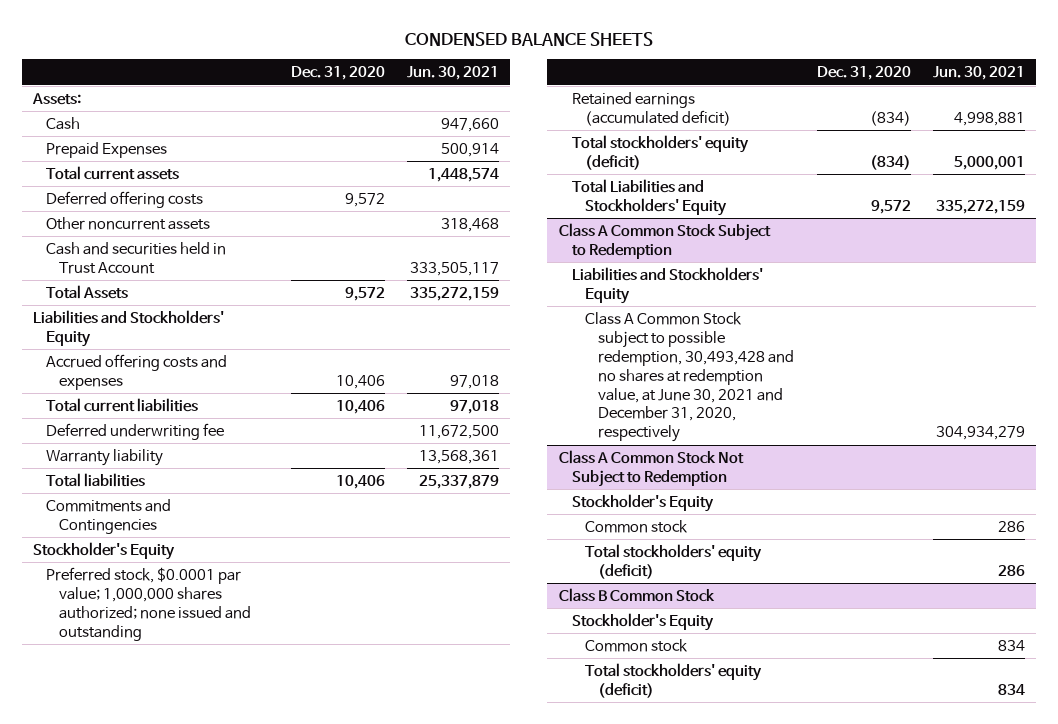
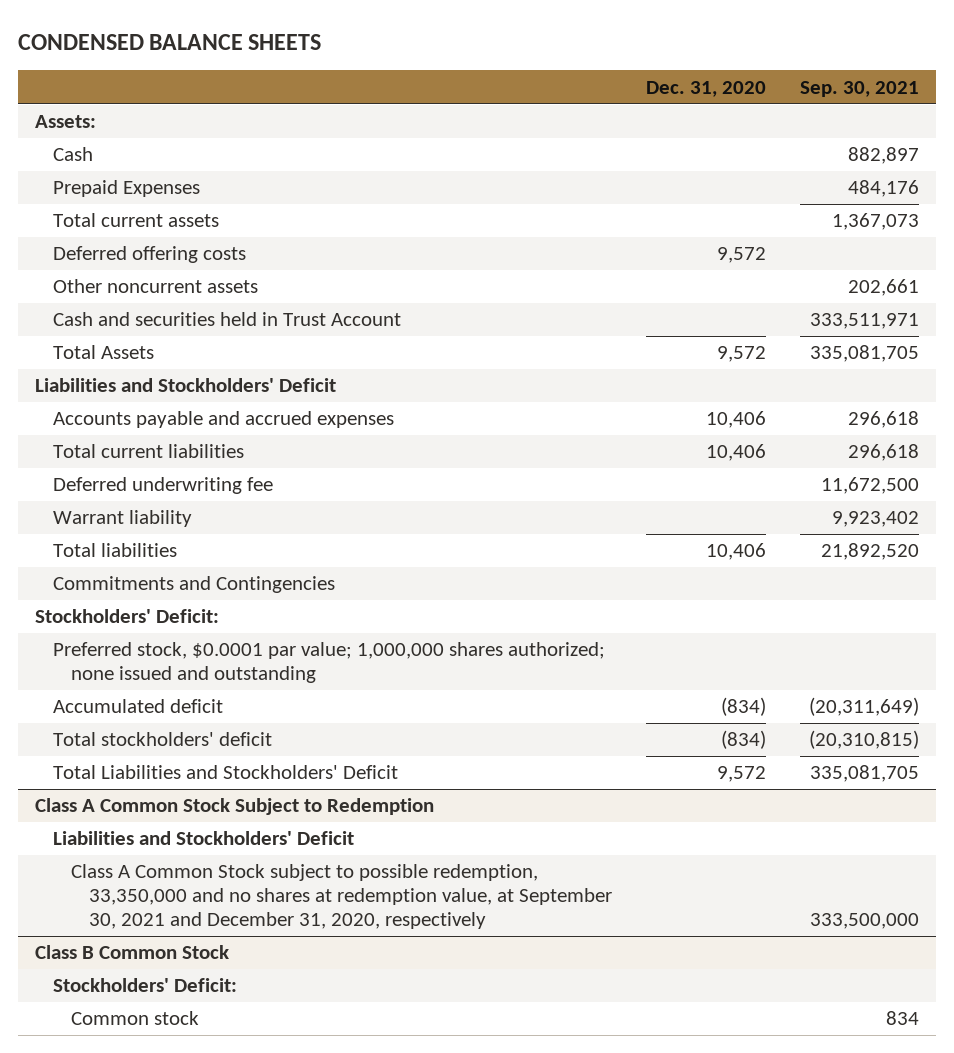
[407,66,500,81] Jun. 30, 2021 -> none
none -> [799,80,919,97] Sep. 30, 2021
[32,309,224,347] Liabilities and Stockholders' Equity -> [35,378,337,393] Liabilities and Stockholders' Deficit
[45,353,227,390] Accrued offering costs and expenses -> [53,411,395,429] Accounts payable and accrued expenses
[45,448,163,466] Warranty liability -> [53,510,193,528] Warrant liability
[32,541,175,560] Stockholder's Equity -> [35,609,220,624] Stockholders' Deficit:
[571,91,731,126] Retained earnings (accumulated deficit) -> [53,699,224,714] Accumulated deficit
[571,134,749,170] Total stockholders' equity (deficit) -> [53,732,273,747] Total stockholders' deficit
[571,178,727,216] Total Liabilities and Stockholders' Equity -> [53,765,399,780] Total Liabilities and Stockholders' Deficit
[558,449,744,487] Class A Common Stock Not Subject to Redemption -> none
[571,493,714,512] Stockholder's Equity -> none
[584,519,688,533] Common stock -> none
[584,543,762,579] Total stockholders' equity (deficit) -> none
[571,266,763,304] Liabilities and Stockholders' Equity -> [53,831,355,846] Liabilities and Stockholders' Deficit
[584,311,795,443] Class A Common Stock subject to possible redemption, 30,493,428 and no shares at redemption value, at June 30, 2021 and December 31, 2020, respectively -> [70,864,612,930] Class A Common Stock subject to possible redemption, 33,350,000 and no shares at redemption value, at September 30, 2021 and December 31, 2020, respectively
[571,612,714,631] Stockholder's Equity -> [53,978,238,993] Stockholders' Deficit:
[584,662,762,698] Total stockholders' equity (deficit) -> none

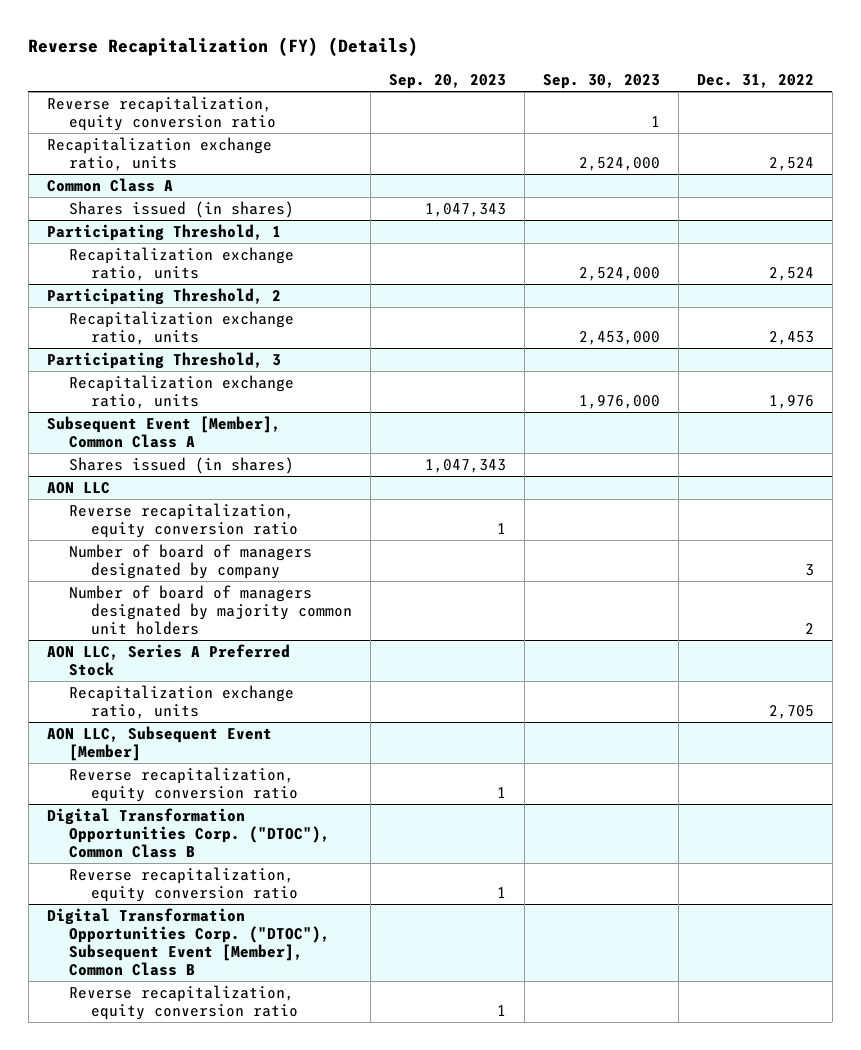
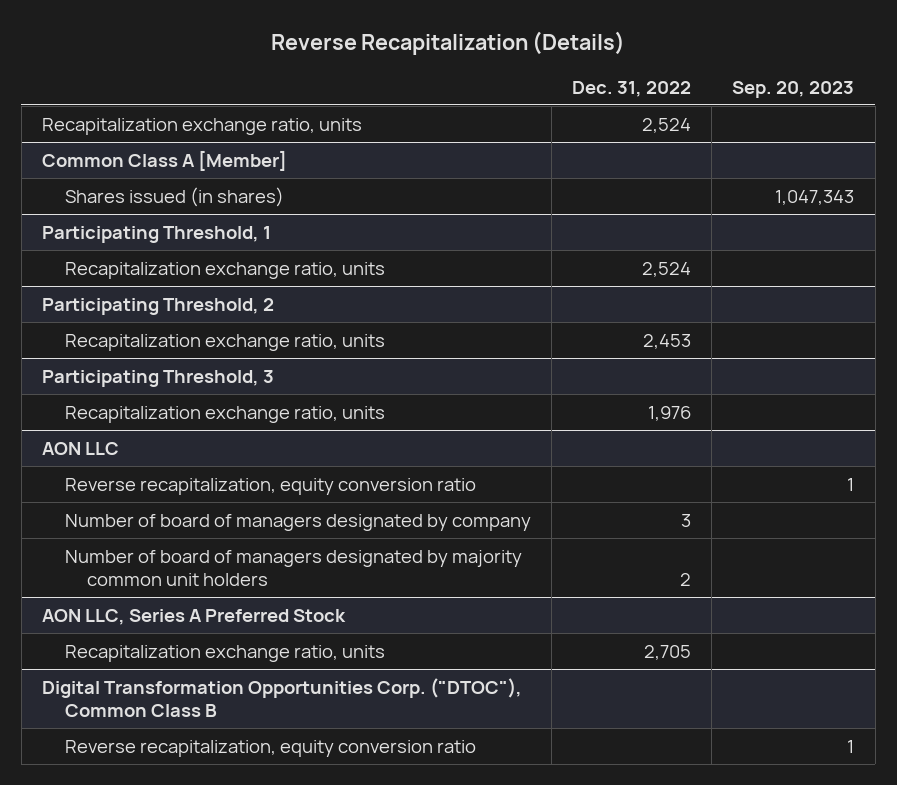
[28,37,419,57] Reverse Recapitalization (FY) (Details) -> [271,31,626,56] Reverse Recapitalization (Details)
[542,73,660,89] Sep. 30, 2023 -> none
[46,96,276,132] Reverse recapitalization, equity conversion ratio -> none
[46,178,173,193] Common Class A -> [42,149,288,171] Common Class A [Member]
[46,416,281,449] Subsequent Event [Member], Common Class A -> none
[68,457,294,475] Shares issued (in shares) -> none
[46,726,272,762] AON LLC, Subsequent Event [Member] -> none
[68,767,298,803] Reverse recapitalization, equity conversion ratio -> none
[46,908,330,977] Digital Transformation Opportunities Corp. ("DTOC"), Subsequent Event [Member], Common Class B -> none
[68,985,298,1021] Reverse recapitalization, equity conversion ratio -> none

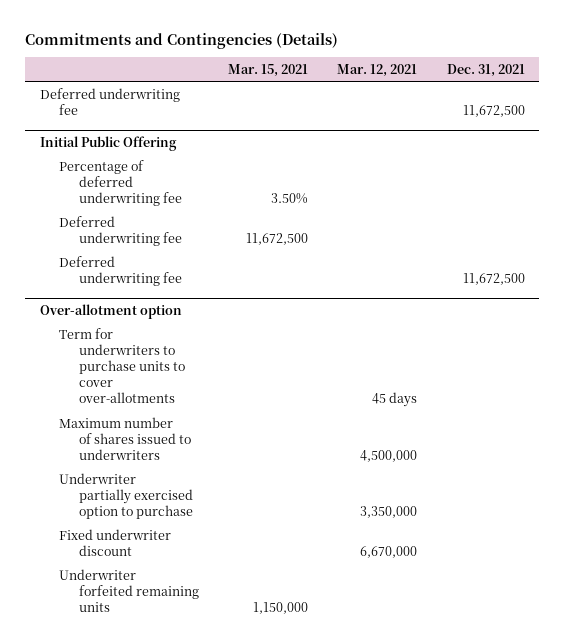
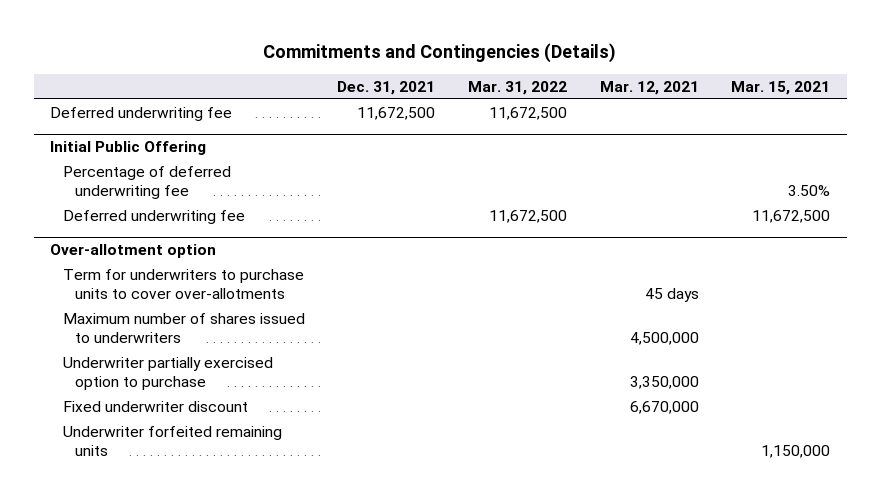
none -> [467,80,567,95] Mar. 31, 2022
[59,255,182,286] Deferred underwriting fee -> none

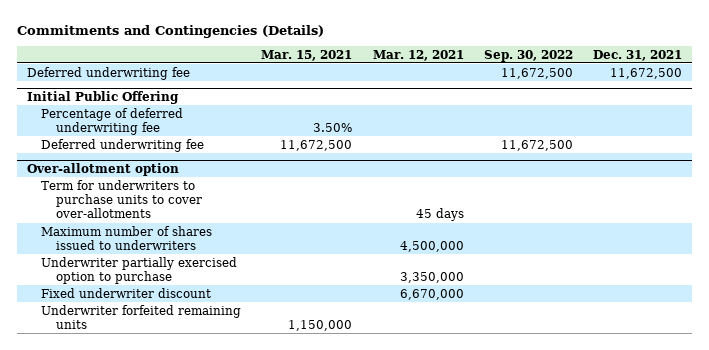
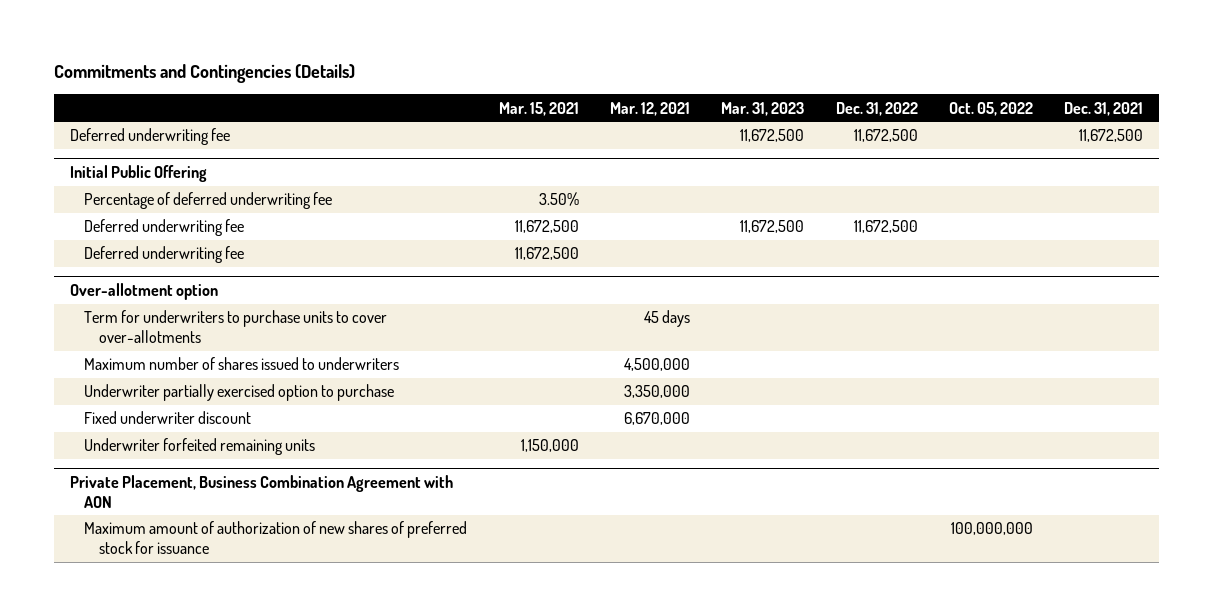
[483,49,573,62] Sep. 30, 2022 -> none
none -> [721,101,805,116] Mar. 31, 2023
none -> [835,101,918,116] Dec. 31, 2022
none -> [949,101,1034,116] Oct. 05, 2022
none -> [84,246,245,264] Deferred underwriting fee
none -> [69,475,453,508] Private Placement, Business Combination Agreement with AON
none -> [84,521,468,554] Maximum amount of authorization of new shares of preferred stock for issuance

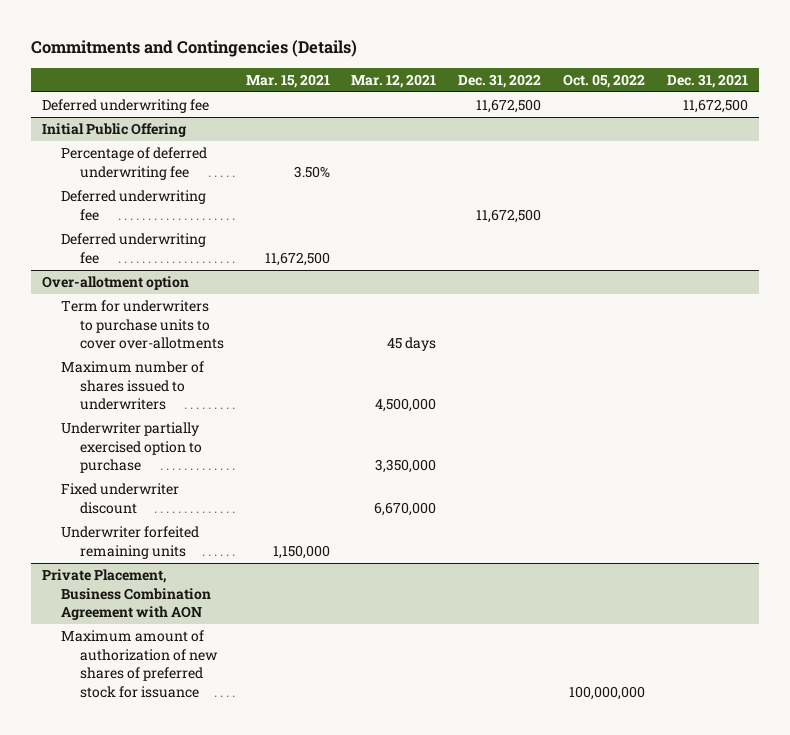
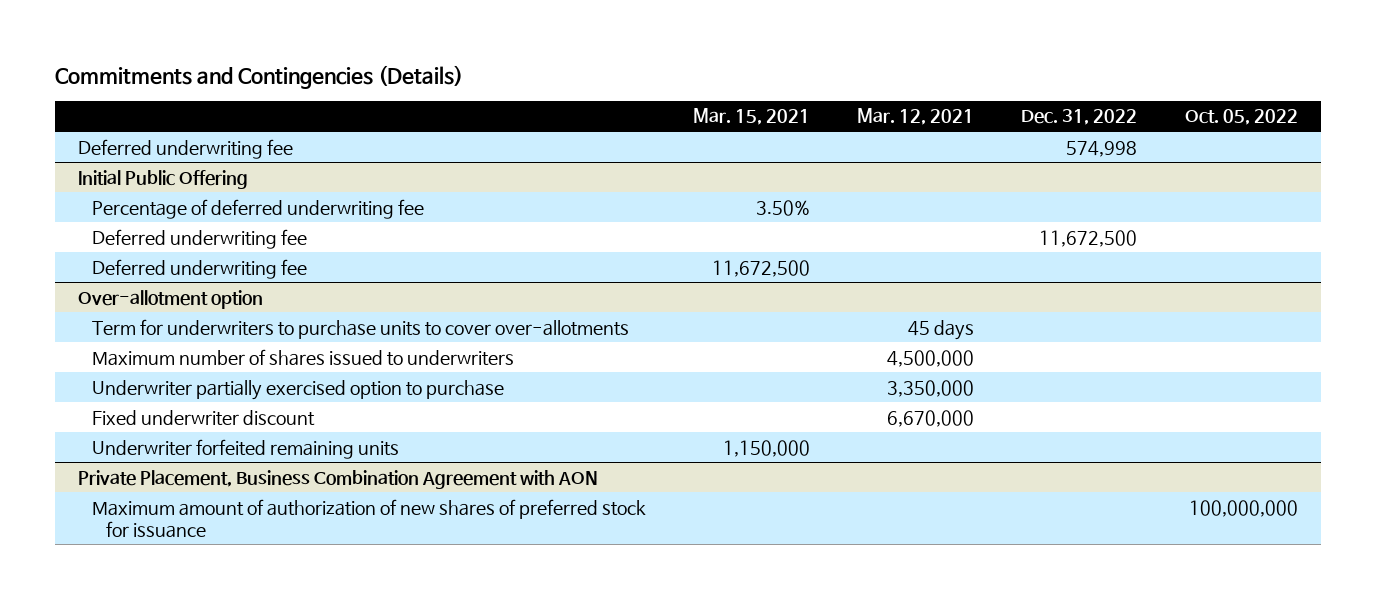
[666,73,748,88] Dec. 31, 2021 -> none
[476,99,542,114] 11,672,500 -> [1066,140,1138,157] 574,998

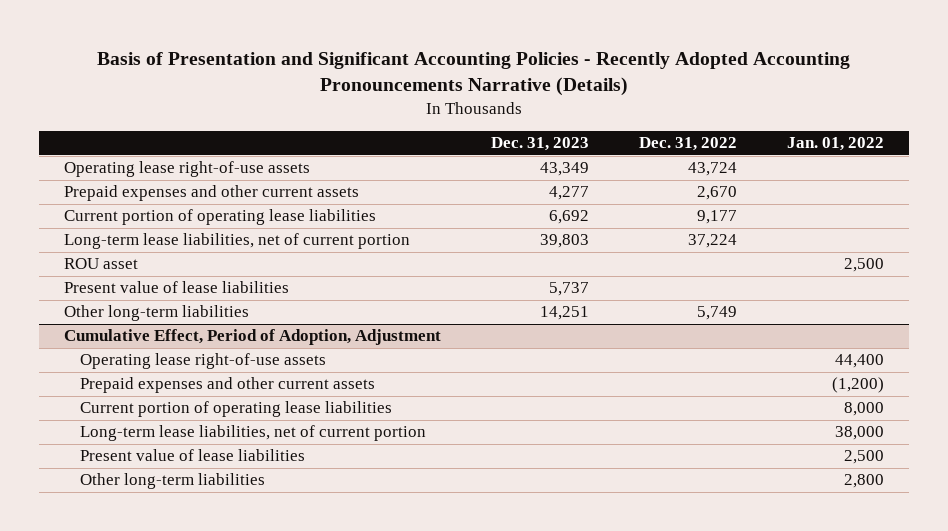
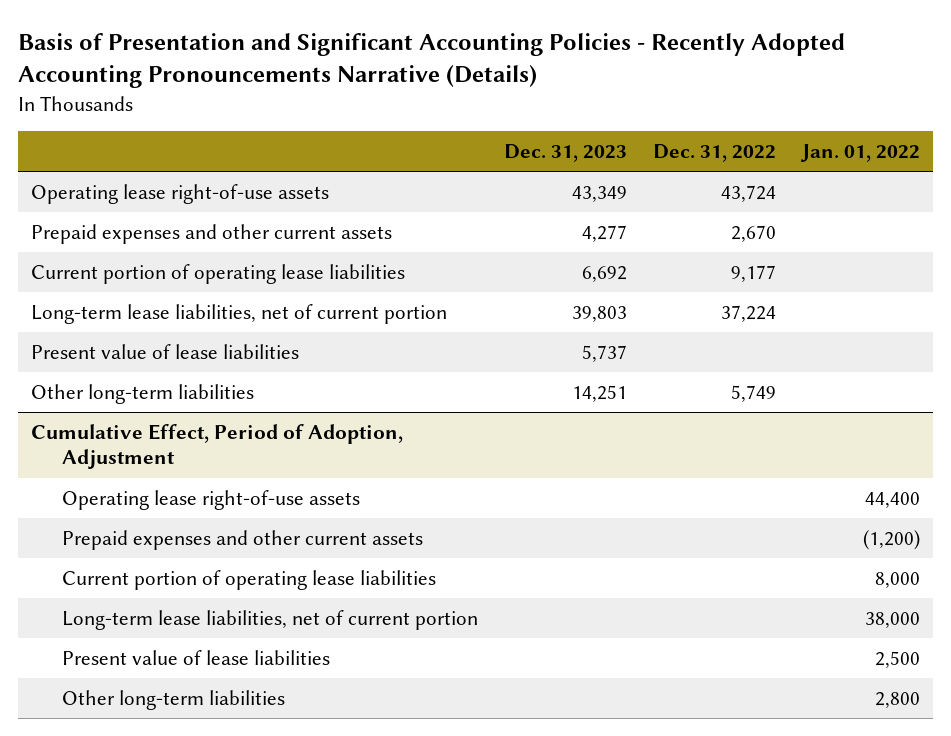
[64,258,139,270] ROU asset -> none

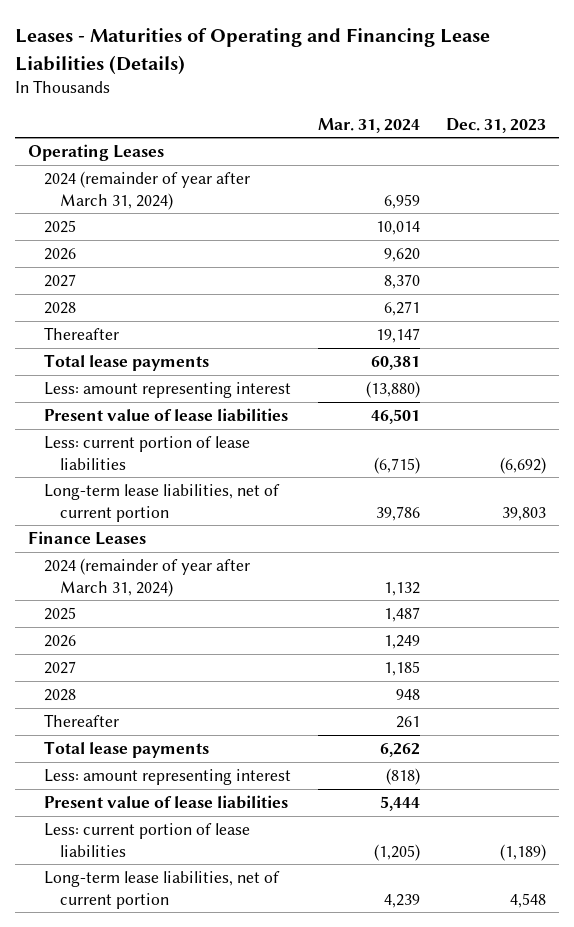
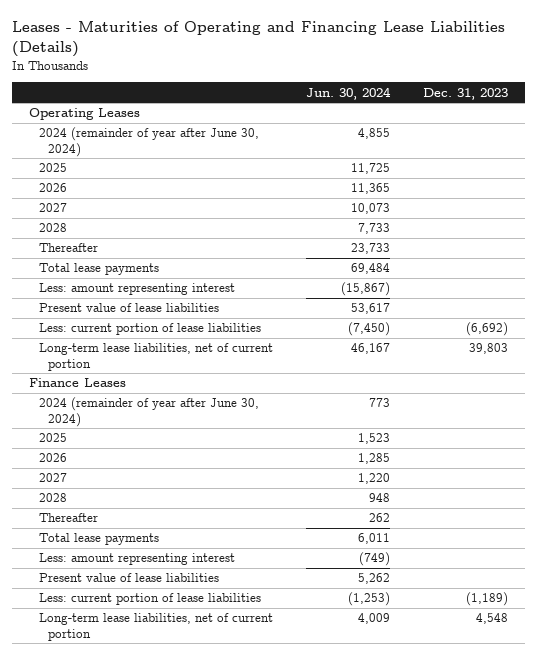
[317,117,420,133] Mar. 31, 2024 -> none
none -> [305,86,391,100] Jun. 30, 2024
[44,170,251,210] 2024 (remainder of year after March 31, 2024) -> [38,127,259,157] 2024 (remainder of year after June 30, 2024)
[44,557,251,597] 2024 (remainder of year after March 31, 2024) -> [38,397,259,427] 2024 (remainder of year after June 30, 2024)

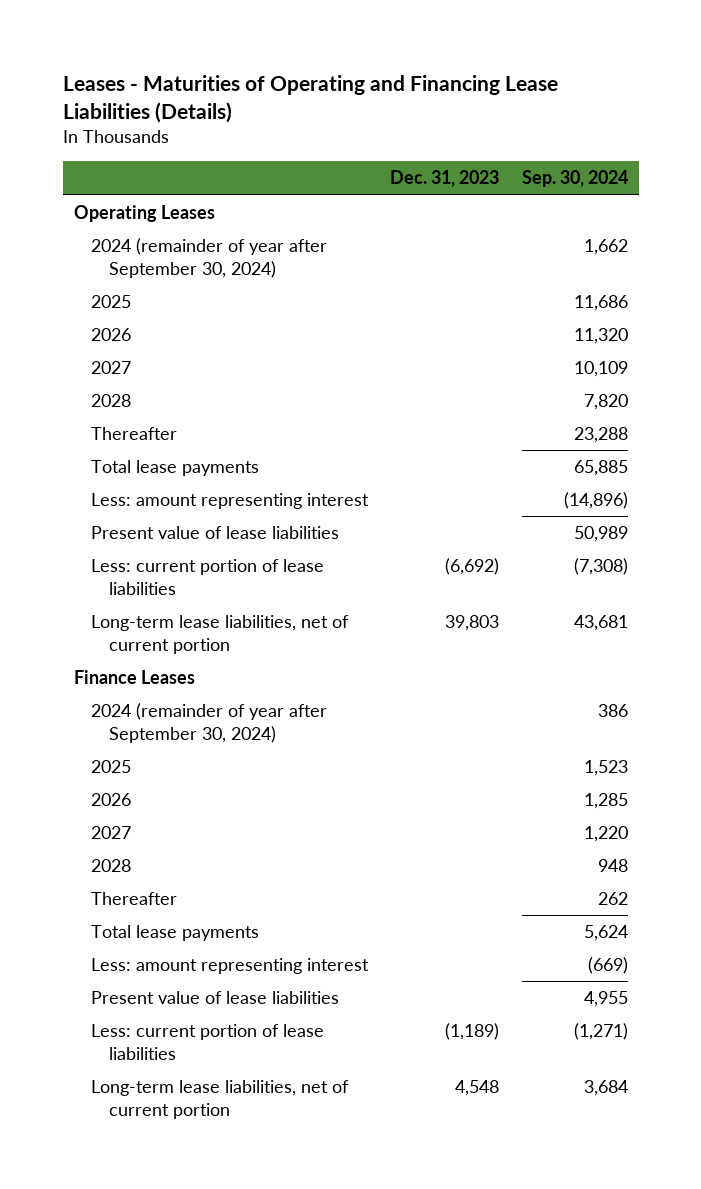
[305,86,391,100] Jun. 30, 2024 -> none
none -> [521,170,628,188] Sep. 30, 2024
[38,127,259,157] 2024 (remainder of year after June 30, 2024) -> [91,238,328,278] 2024 (remainder of year after September 30, 2024)
[38,397,259,427] 2024 (remainder of year after June 30, 2024) -> [91,703,328,743] 2024 (remainder of year after September 30, 2024)

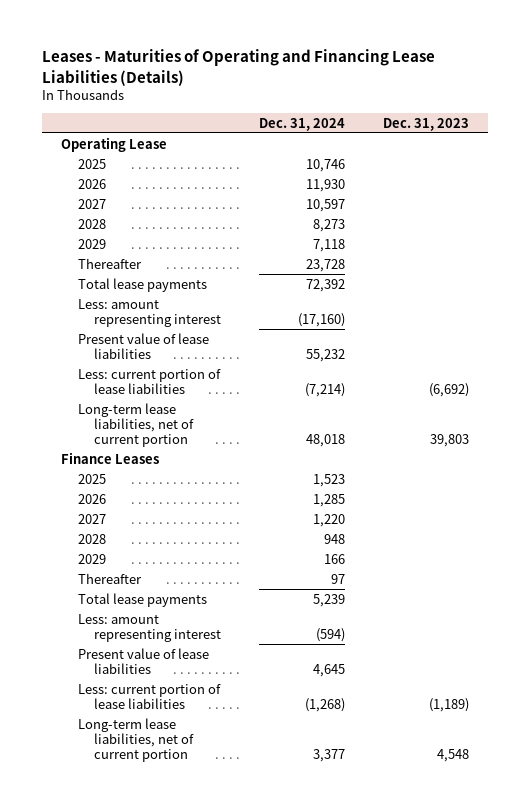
[521,170,628,188] Sep. 30, 2024 -> none
none -> [259,117,346,131] Dec. 31, 2024
[91,238,328,278] 2024 (remainder of year after September 30, 2024) -> none
[73,205,215,223] Operating Leases -> [61,136,168,152] Operating Lease
none -> [77,238,106,249] 2029
[91,703,328,743] 2024 (remainder of year after September 30, 2024) -> none
none -> [77,553,106,564] 2029

